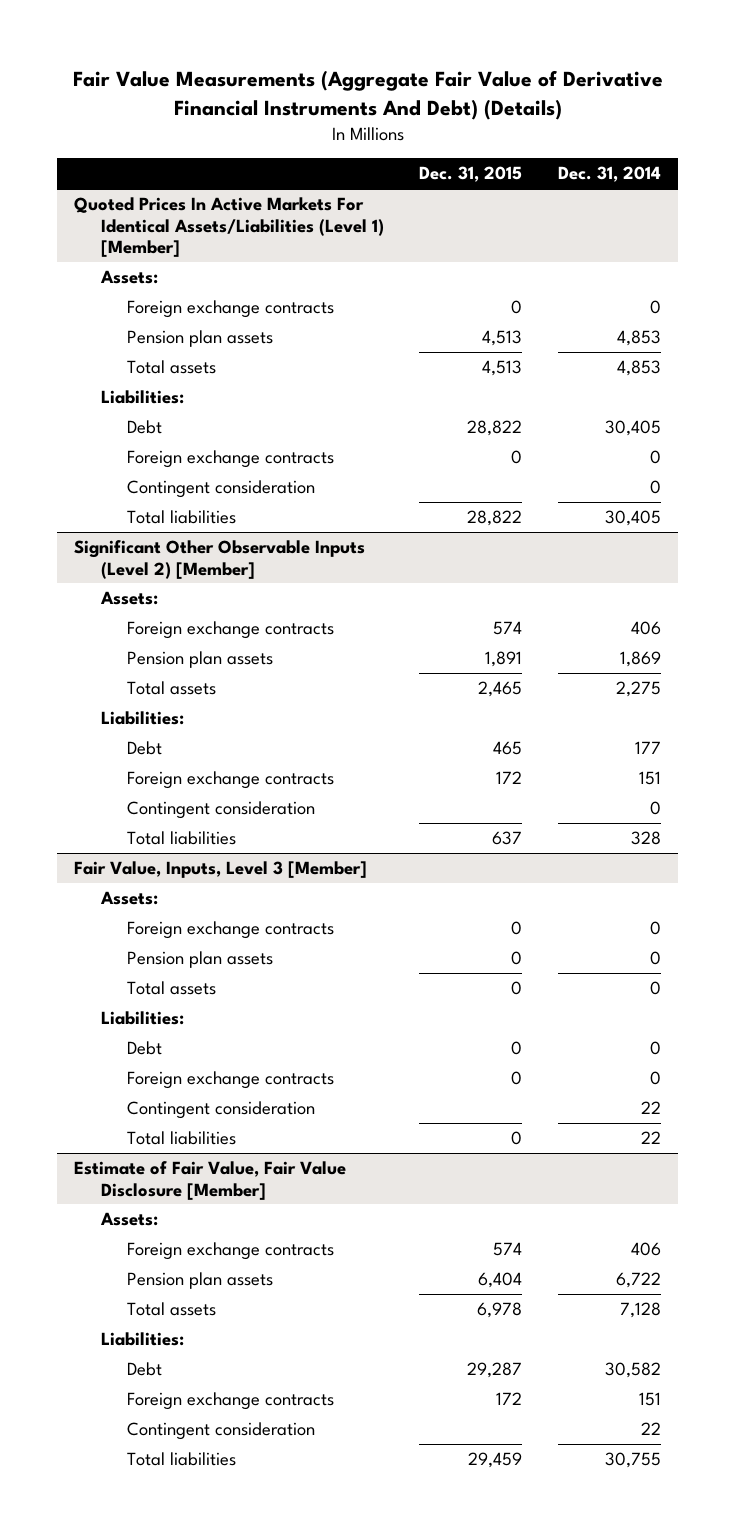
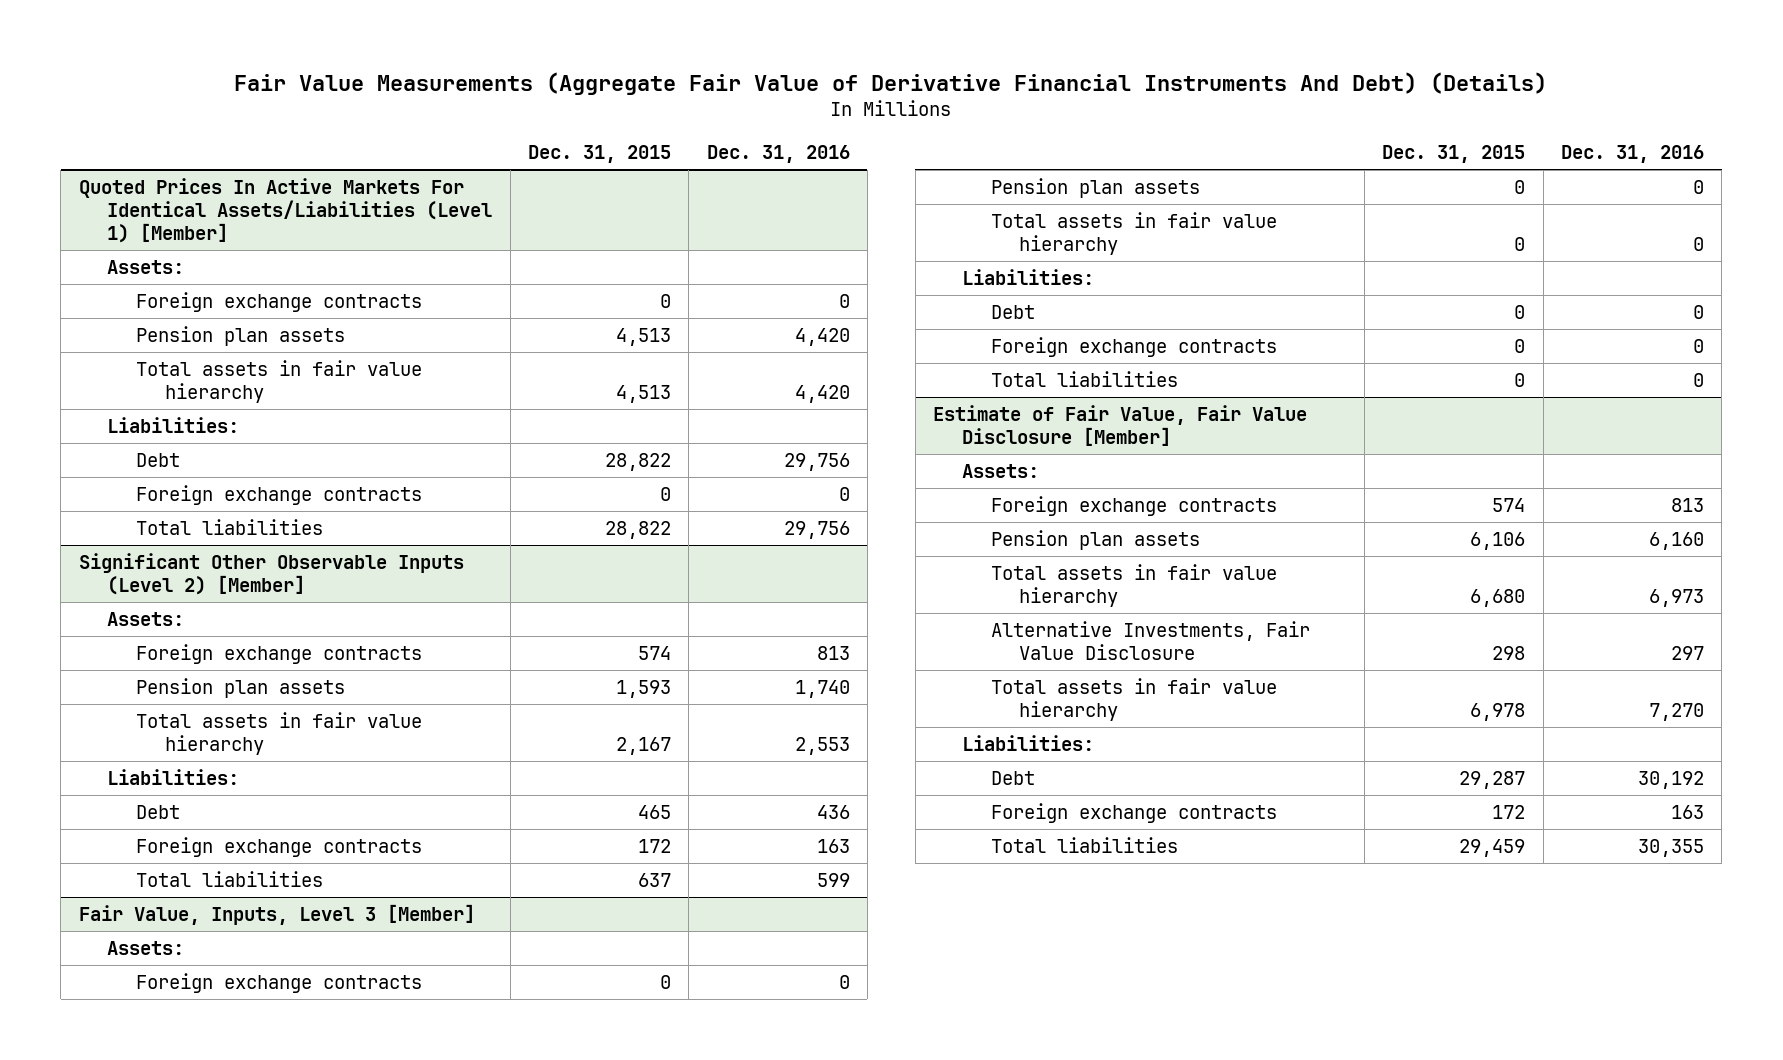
[557,166,661,183] Dec. 31, 2014 -> none
none -> [706,145,850,164] Dec. 31, 2016
[126,360,216,375] Total assets -> [136,359,423,403] Total assets in fair value hierarchy
[126,480,315,499] Contingent consideration -> none
[485,651,523,668] 1,891 -> [615,679,671,698] 1,593
[126,681,216,696] Total assets -> [136,711,423,755] Total assets in fair value hierarchy
[478,681,523,698] 2,465 -> [615,736,671,755] 2,167
[126,801,315,820] Contingent consideration -> none
[126,981,216,996] Total assets -> [990,211,1277,255] Total assets in fair value hierarchy
[126,1101,315,1120] Contingent consideration -> none
[478,1272,523,1289] 6,404 -> [1470,531,1526,550] 6,106
none -> [990,563,1277,607] Total assets in fair value hierarchy
none -> [990,620,1310,660] Alternative Investments, Fair Value Disclosure
[126,1302,216,1317] Total assets -> [990,677,1277,721] Total assets in fair value hierarchy
[126,1422,315,1441] Contingent consideration -> none

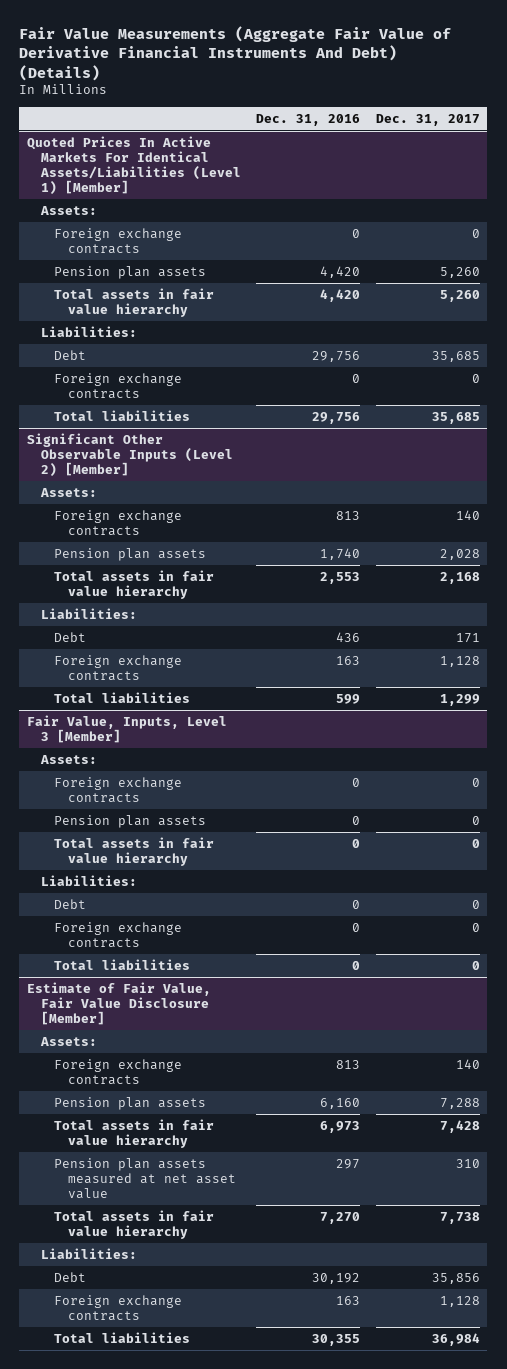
[527,145,671,164] Dec. 31, 2015 -> none
none -> [375,113,480,126] Dec. 31, 2017
[990,620,1310,660] Alternative Investments, Fair Value Disclosure -> [54,1157,236,1199] Pension plan assets measured at net asset value

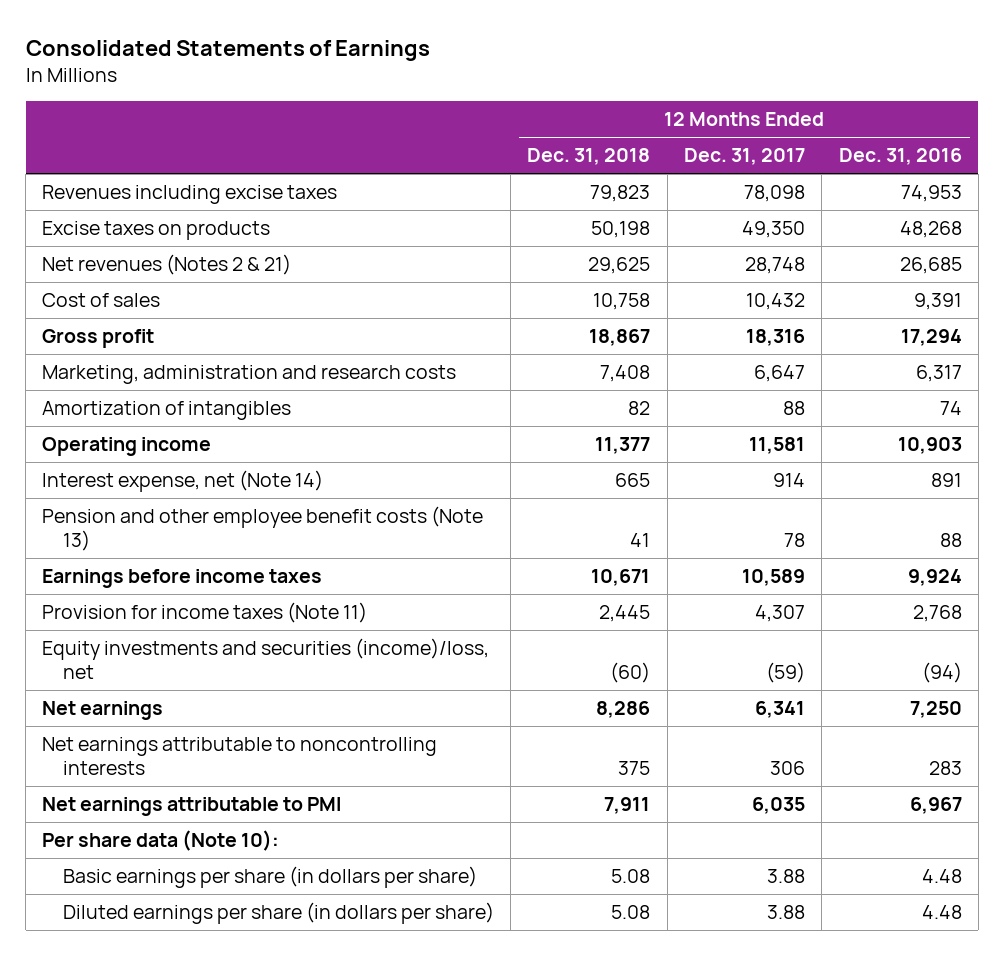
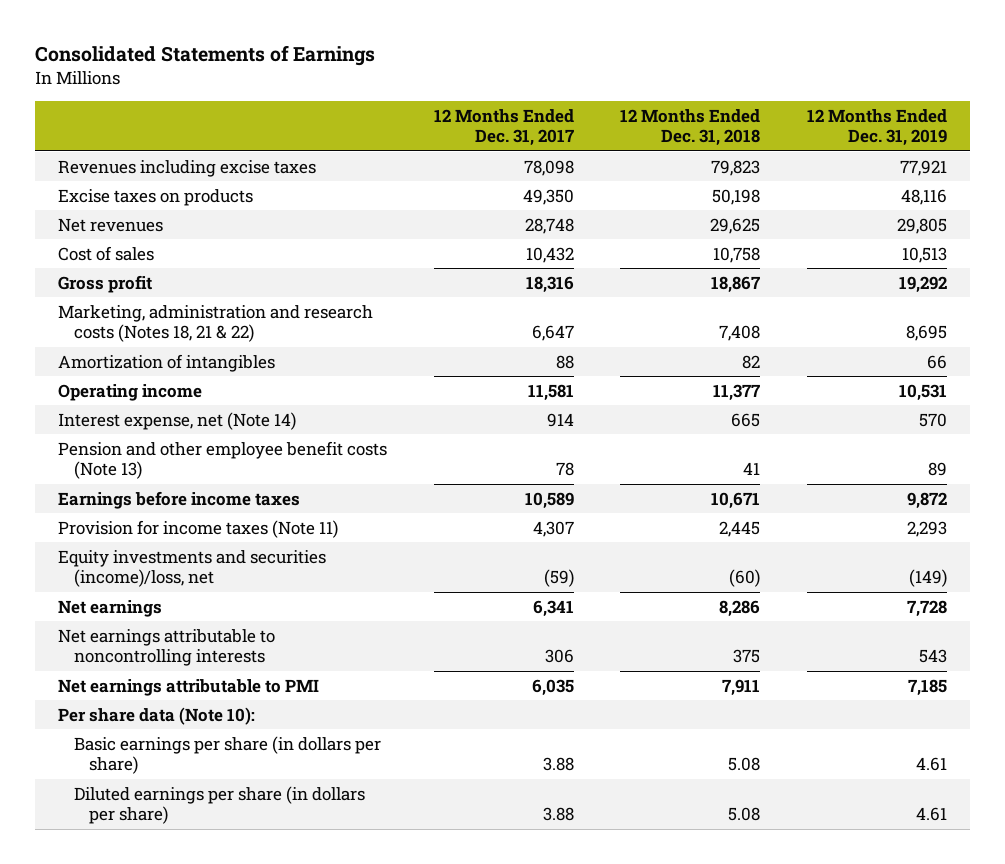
[838,148,962,166] Dec. 31, 2016 -> none
none -> [806,108,947,147] 12 Months Ended Dec. 31, 2019
[42,254,292,276] Net revenues (Notes 2 & 21) -> [58,217,164,232] Net revenues
[42,365,457,385] Marketing, administration and research costs -> [58,304,374,343] Marketing, administration and research costs (Notes 18, 21 & 22)

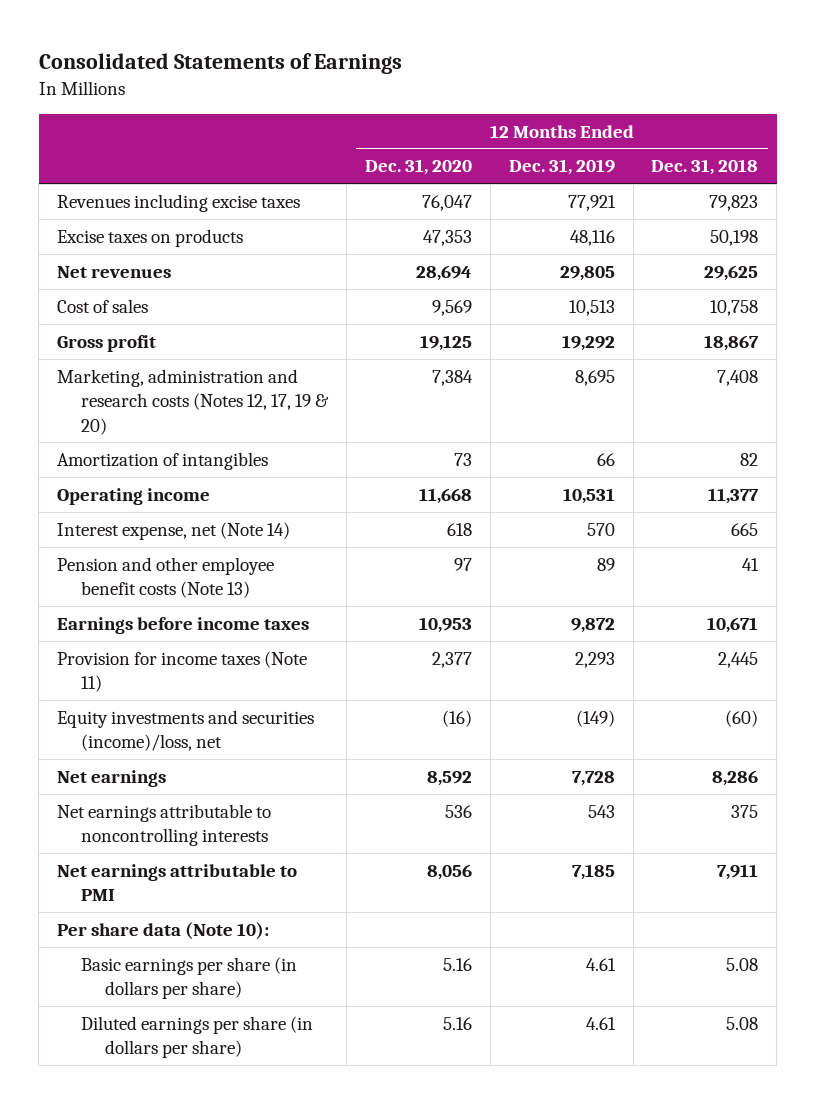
[433,108,574,147] 12 Months Ended Dec. 31, 2017 -> none
none -> [364,159,472,176] Dec. 31, 2020
[58,304,374,343] Marketing, administration and research costs (Notes 18, 21 & 22) -> [57,368,330,435] Marketing, administration and research costs (Notes 12, 17, 19 & 20)

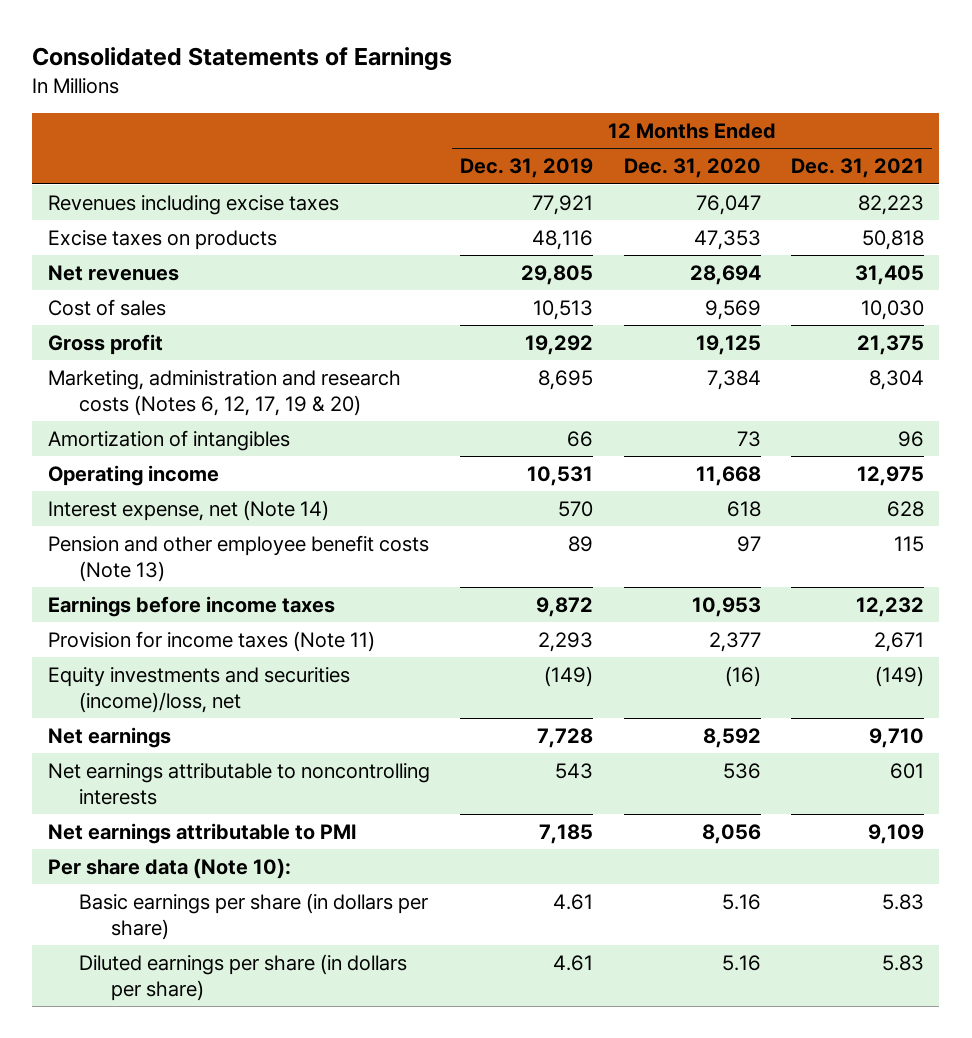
[651,159,759,176] Dec. 31, 2018 -> none
none -> [791,158,925,179] Dec. 31, 2021
[57,368,330,435] Marketing, administration and research costs (Notes 12, 17, 19 & 20) -> [47,369,401,416] Marketing, administration and research costs (Notes 6, 12, 17, 19 & 20)

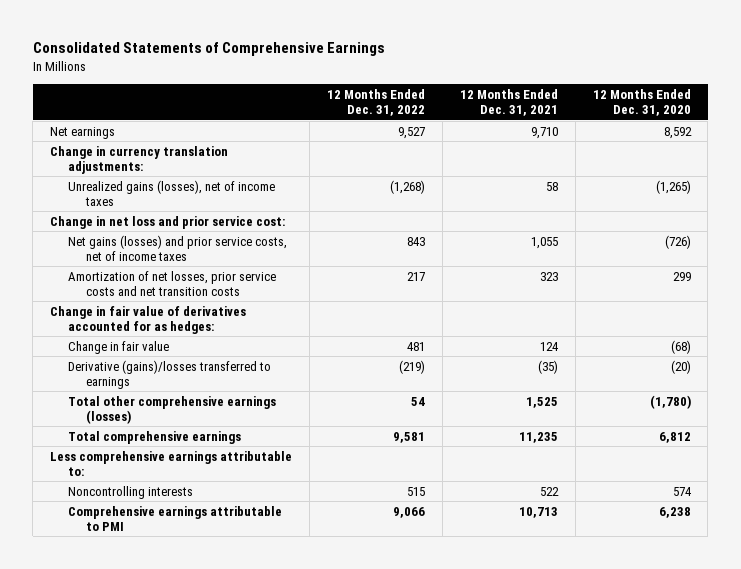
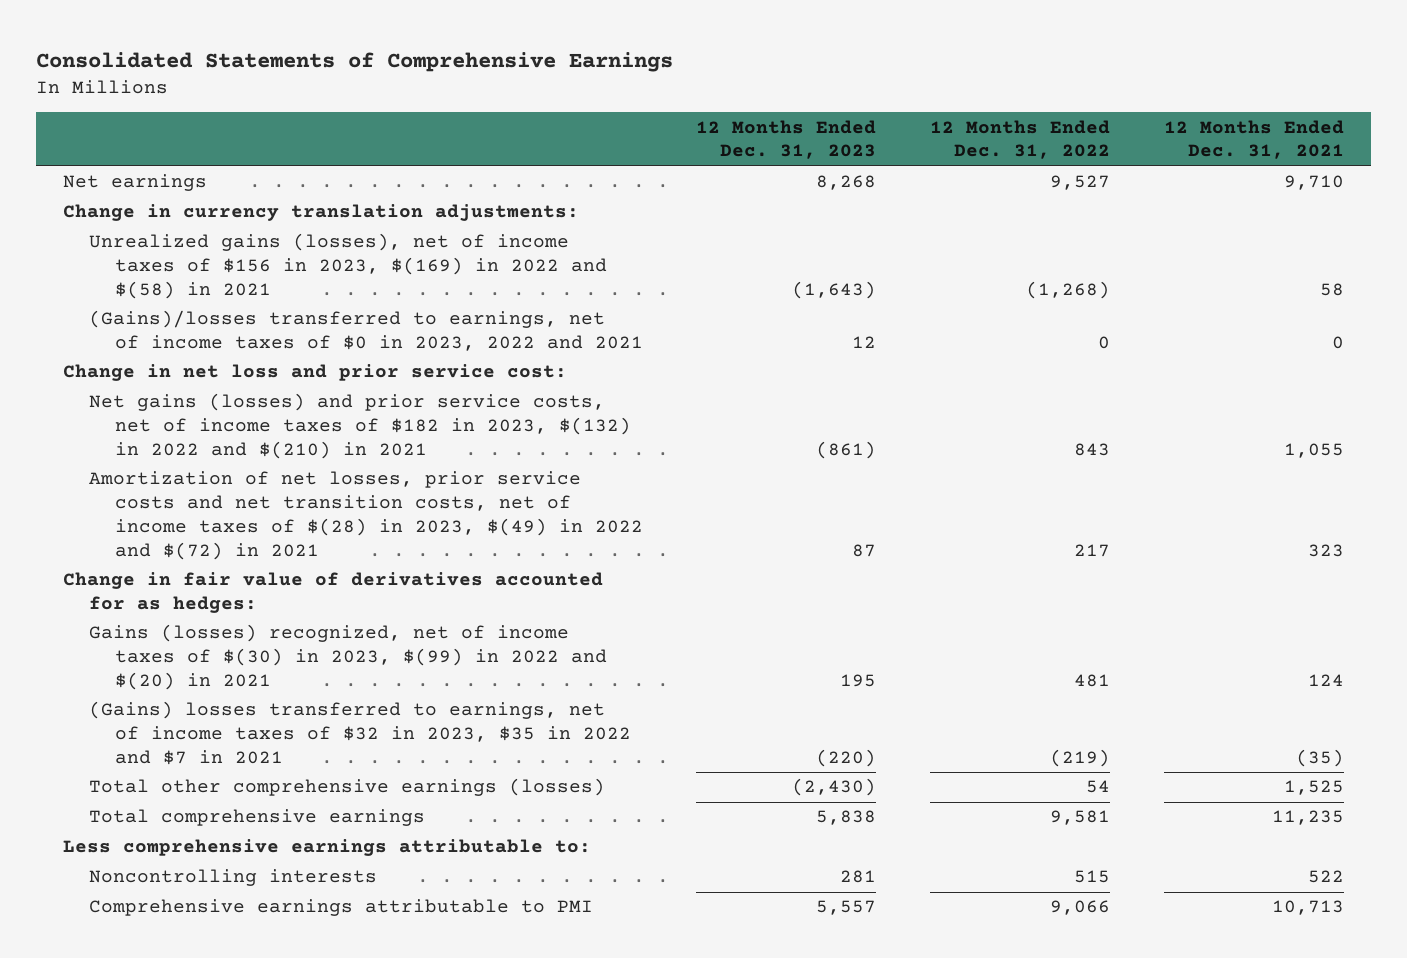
[592,89,691,117] 12 Months Ended Dec. 31, 2020 -> none
none -> [696,119,877,160] 12 Months Ended Dec. 31, 2023
[67,179,275,207] Unrealized gains (losses), net of income taxes -> [88,233,607,299] Unrealized gains (losses), net of income taxes of $156 in 2023, $(169) in 2022 and $(58) in 2021
none -> [88,310,643,352] (Gains)/losses transferred to earnings, net of income taxes of $0 in 2023, 2022 and 2021
[67,234,287,262] Net gains (losses) and prior service costs, net of income taxes -> [88,393,631,459] Net gains (losses) and prior service costs, net of income taxes of $182 in 2023, $(132) in 2022 and $(210) in 2021
[67,270,276,297] Amortization of net losses, prior service costs and net transition costs -> [88,471,643,560] Amortization of net losses, prior service costs and net transition costs, net of income taxes of $(28) in 2023, $(49) in 2022 and $(72) in 2021
[67,340,169,354] Change in fair value -> [88,624,607,690] Gains (losses) recognized, net of income taxes of $(30) in 2023, $(99) in 2022 and $(20) in 2021
[67,359,271,390] Derivative (gains)/losses transferred to earnings -> [88,701,631,765] (Gains) losses transferred to earnings, net of income taxes of $32 in 2023, $35 in 2022 and $7 in 2021

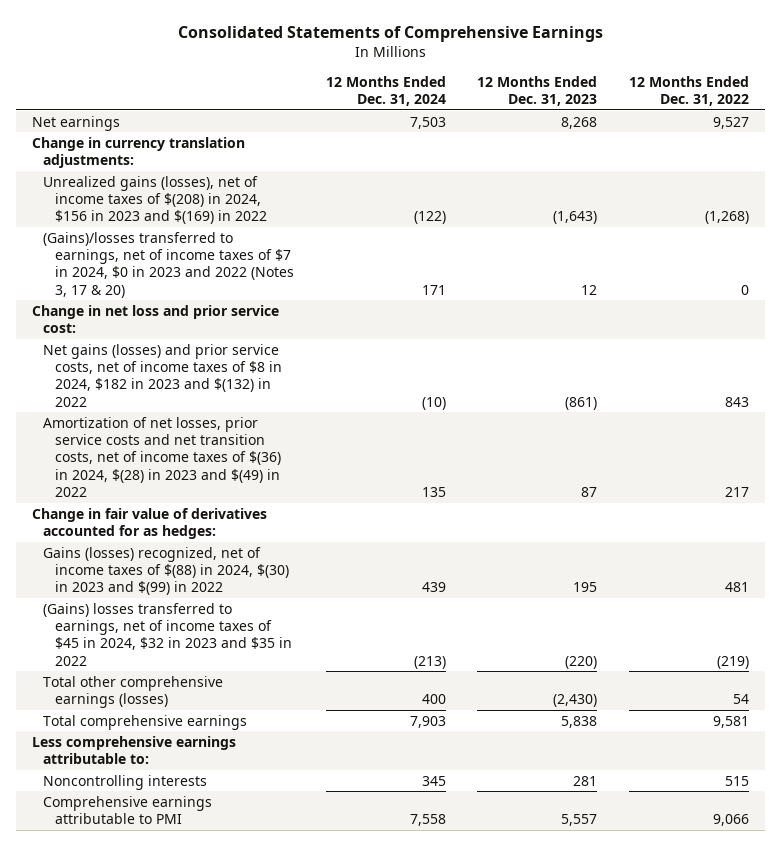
[1164,119,1345,160] 12 Months Ended Dec. 31, 2021 -> none
none -> [325,75,446,107] 12 Months Ended Dec. 31, 2024
[88,233,607,299] Unrealized gains (losses), net of income taxes of $156 in 2023, $(169) in 2022 and $(58) in 2021 -> [43,175,267,225] Unrealized gains (losses), net of income taxes of $(208) in 2024, $156 in 2023 and $(169) in 2022
[88,310,643,352] (Gains)/losses transferred to earnings, net of income taxes of $0 in 2023, 2022 and 2021 -> [43,231,294,298] (Gains)/losses transferred to earnings, net of income taxes of $7 in 2024, $0 in 2023 and 2022 (Notes 3, 17 & 20)
[88,393,631,459] Net gains (losses) and prior service costs, net of income taxes of $182 in 2023, $(132) in 2022 and $(210) in 2021 -> [43,343,282,407] Net gains (losses) and prior service costs, net of income taxes of $8 in 2024, $182 in 2023 and $(132) in 2022
[88,471,643,560] Amortization of net losses, prior service costs and net transition costs, net of income taxes of $(28) in 2023, $(49) in 2022 and $(72) in 2021 -> [43,416,281,498] Amortization of net losses, prior service costs and net transition costs, net of income taxes of $(36) in 2024, $(28) in 2023 and $(49) in 2022
[88,624,607,690] Gains (losses) recognized, net of income taxes of $(30) in 2023, $(99) in 2022 and $(20) in 2021 -> [43,546,289,596] Gains (losses) recognized, net of income taxes of $(88) in 2024, $(30) in 2023 and $(99) in 2022
[88,701,631,765] (Gains) losses transferred to earnings, net of income taxes of $32 in 2023, $35 in 2022 and $7 in 2021 -> [43,602,292,666] (Gains) losses transferred to earnings, net of income taxes of $45 in 2024, $32 in 2023 and $35 in 2022

